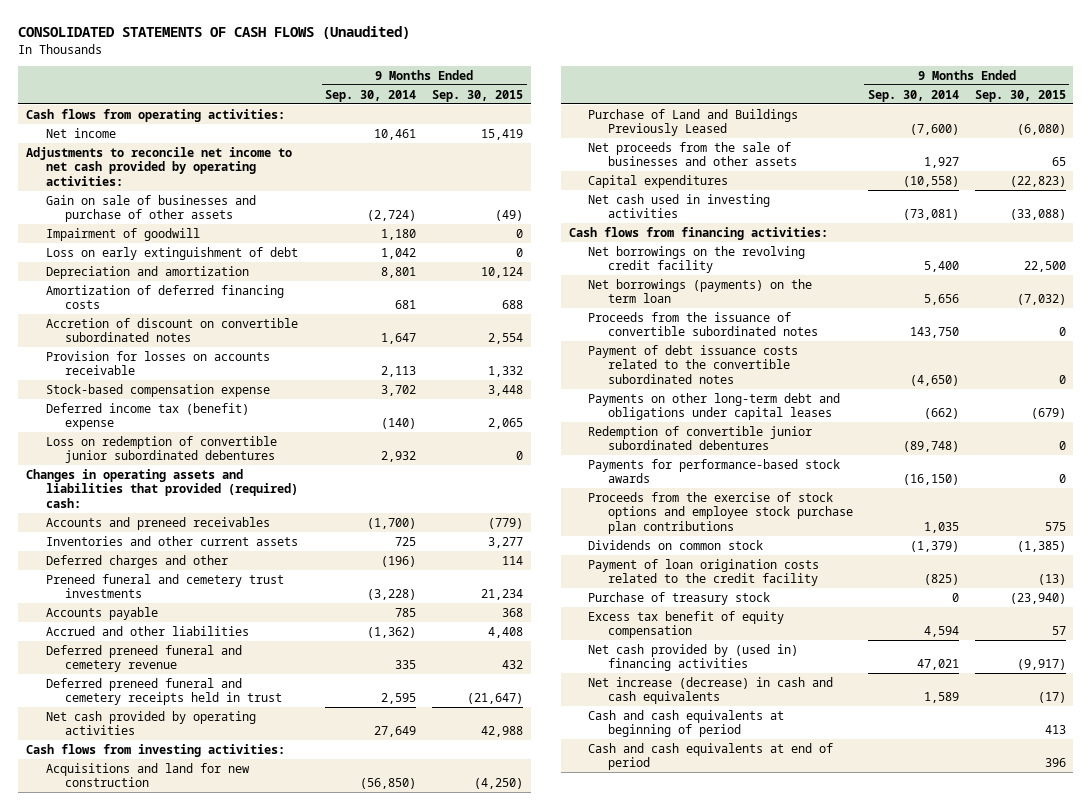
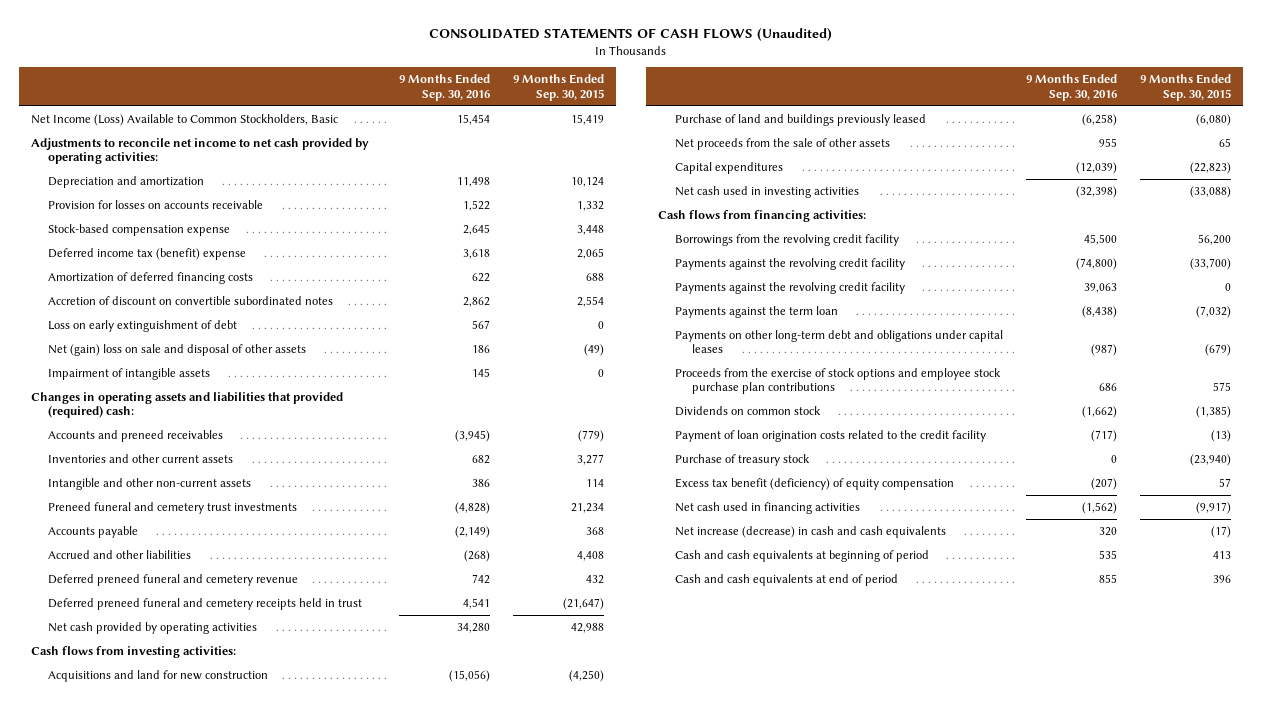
[325,89,417,102] Sep. 30, 2014 -> none
none -> [398,74,490,101] 9 Months Ended Sep. 30, 2016
[26,108,286,122] Cash flows from operating activities: -> none
[45,127,116,138] Net income -> [30,113,338,126] Net Income (Loss) Available to Common Stockholders, Basic
[45,194,256,223] Gain on sale of businesses and purchase of other assets -> none
[45,227,200,241] Impairment of goodwill -> none
[45,435,277,464] Loss on redemption of convertible junior subordinated debentures -> none
[45,284,284,310] Amortization of deferred financing costs -> [47,271,253,284] Amortization of deferred financing costs
[45,317,298,343] Accretion of discount on convertible subordinated notes -> [47,295,333,305] Accretion of discount on convertible subordinated notes
[45,246,298,260] Loss on early extinguishment of debt -> [47,319,237,332] Loss on early extinguishment of debt
none -> [47,343,306,356] Net (gain) loss on sale and disposal of other assets
none -> [47,367,210,380] Impairment of intangible assets
[45,554,228,568] Deferred charges and other -> [47,477,251,490] Intangible and other non-current assets
[588,108,799,137] Purchase of Land and Buildings Previously Leased -> [675,113,927,126] Purchase of land and buildings previously leased
[588,141,797,167] Net proceeds from the sale of businesses and other assets -> [675,137,891,150] Net proceeds from the sale of other assets
[588,311,818,337] Proceeds from the issuance of convertible subordinated notes -> none
[588,344,799,384] Payment of debt issuance costs related to the convertible subordinated notes -> none
[588,245,806,274] Net borrowings on the revolving credit facility -> [675,233,900,246] Borrowings from the revolving credit facility
[1023,261,1066,273] 22,500 -> [1198,233,1232,245] 56,200
none -> [675,257,906,270] Payments against the revolving credit facility
none -> [675,281,906,294] Payments against the revolving credit facility
[588,278,813,304] Net borrowings (payments) on the term loan -> [675,305,839,318] Payments against the term loan
[588,425,813,451] Redemption of convertible junior subordinated debentures -> none
[588,458,841,484] Payments for performance-based stock awards -> none
[588,610,785,639] Excess tax benefit of equity compensation -> [675,477,955,490] Excess tax benefit (deficiency) of equity compensation
[588,643,799,672] Net cash provided by (used in) financing activities -> [675,501,861,514] Net cash used in financing activities

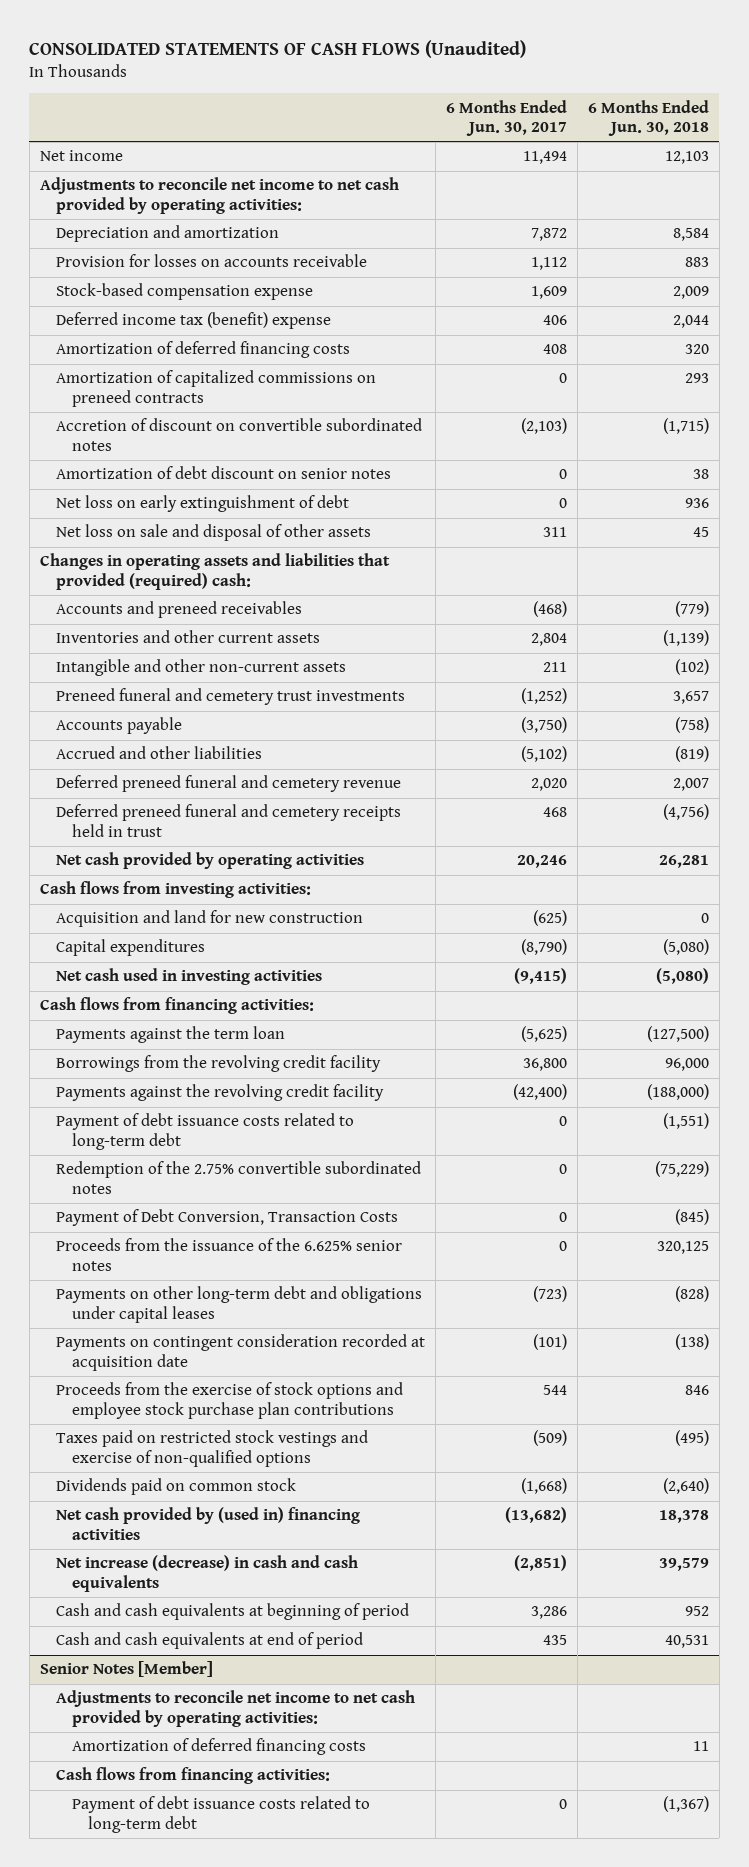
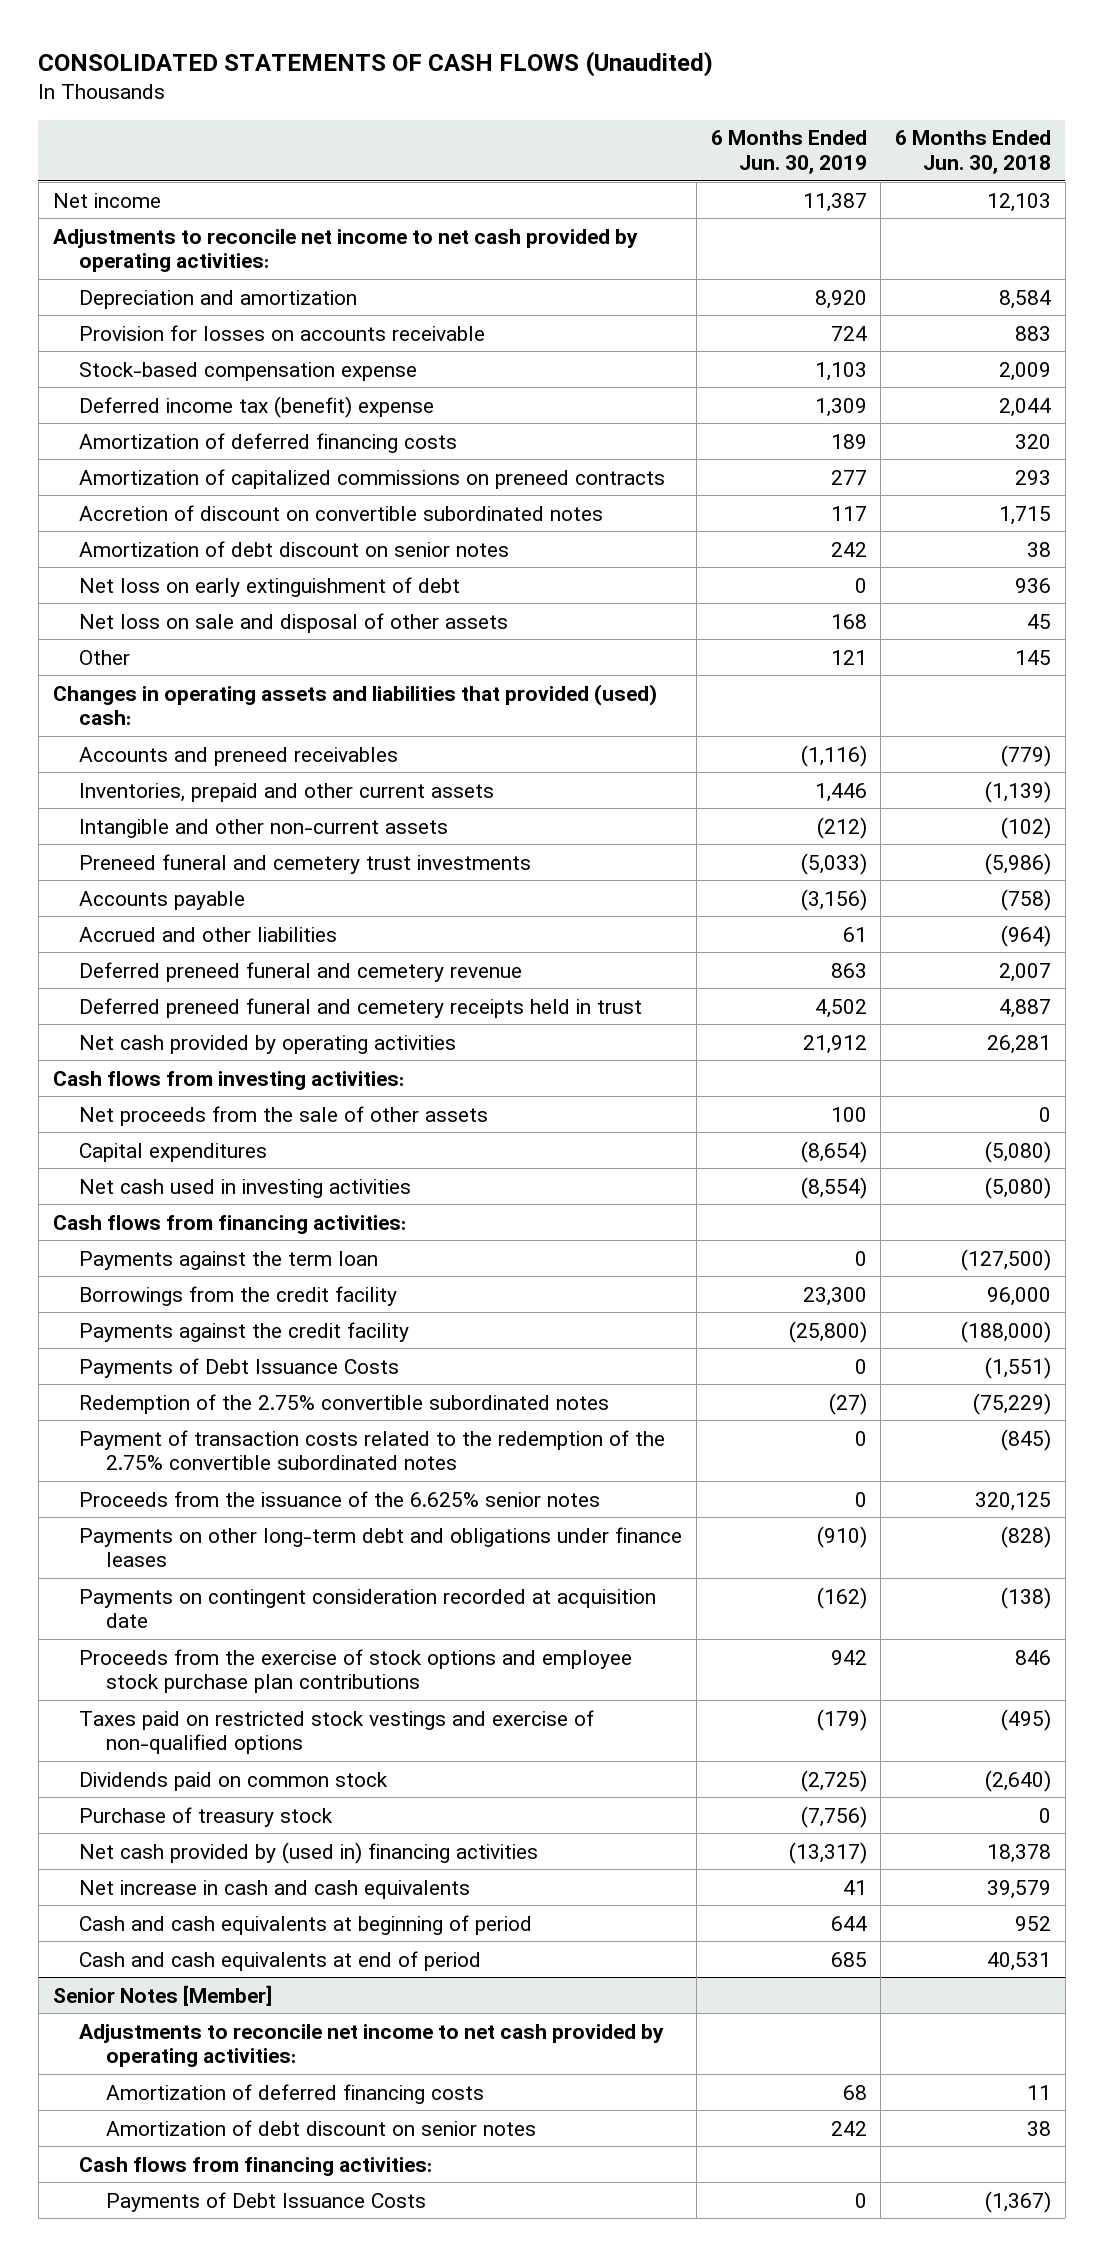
[445,99,567,137] 6 Months Ended Jun. 30, 2017 -> none
none -> [710,130,867,174] 6 Months Ended Jun. 30, 2019
[662,418,709,435] (1,715) -> [999,505,1052,525] 1,715
none -> [79,649,131,665] Other
[39,553,390,590] Changes in operating assets and liabilities that provided (required) cash: -> [52,683,657,725] Changes in operating assets and liabilities that provided (used) cash:
[56,630,321,644] Inventories and other current assets -> [79,782,495,802] Inventories, prepaid and other current assets
[672,691,709,705] 3,657 -> [985,852,1052,875] (5,986)
[674,746,709,763] (819) -> [1001,924,1052,947] (964)
[662,804,709,821] (4,756) -> [999,998,1052,1018] 4,887
[56,910,364,928] Acquisition and land for new construction -> none
none -> [79,1105,489,1126] Net proceeds from the sale of other assets
[56,1055,382,1073] Borrowings from the revolving credit facility -> [79,1285,398,1306] Borrowings from the credit facility
[56,1084,385,1102] Payments against the revolving credit facility -> [79,1321,410,1342] Payments against the credit facility
[56,1113,355,1150] Payment of debt issuance costs related to long-term debt -> [79,1357,400,1378] Payments of Debt Issuance Costs
[56,1209,399,1227] Payment of Debt Conversion, Transaction Costs -> [79,1429,666,1470] Payment of transaction costs related to the redemption of the 2.75% convertible subordinated notes
[56,1286,423,1323] Payments on other long-term debt and obligations under capital leases -> [79,1526,683,1567] Payments on other long-term debt and obligations under finance leases
none -> [79,1806,334,1827] Purchase of treasury stock
[56,1555,359,1592] Net increase (decrease) in cash and cash equivalents -> [79,1879,471,1899] Net increase in cash and cash equivalents
none -> [105,2119,536,2136] Amortization of debt discount on senior notes
[72,1796,371,1833] Payment of debt issuance costs related to long-term debt -> [105,2191,426,2212] Payments of Debt Issuance Costs

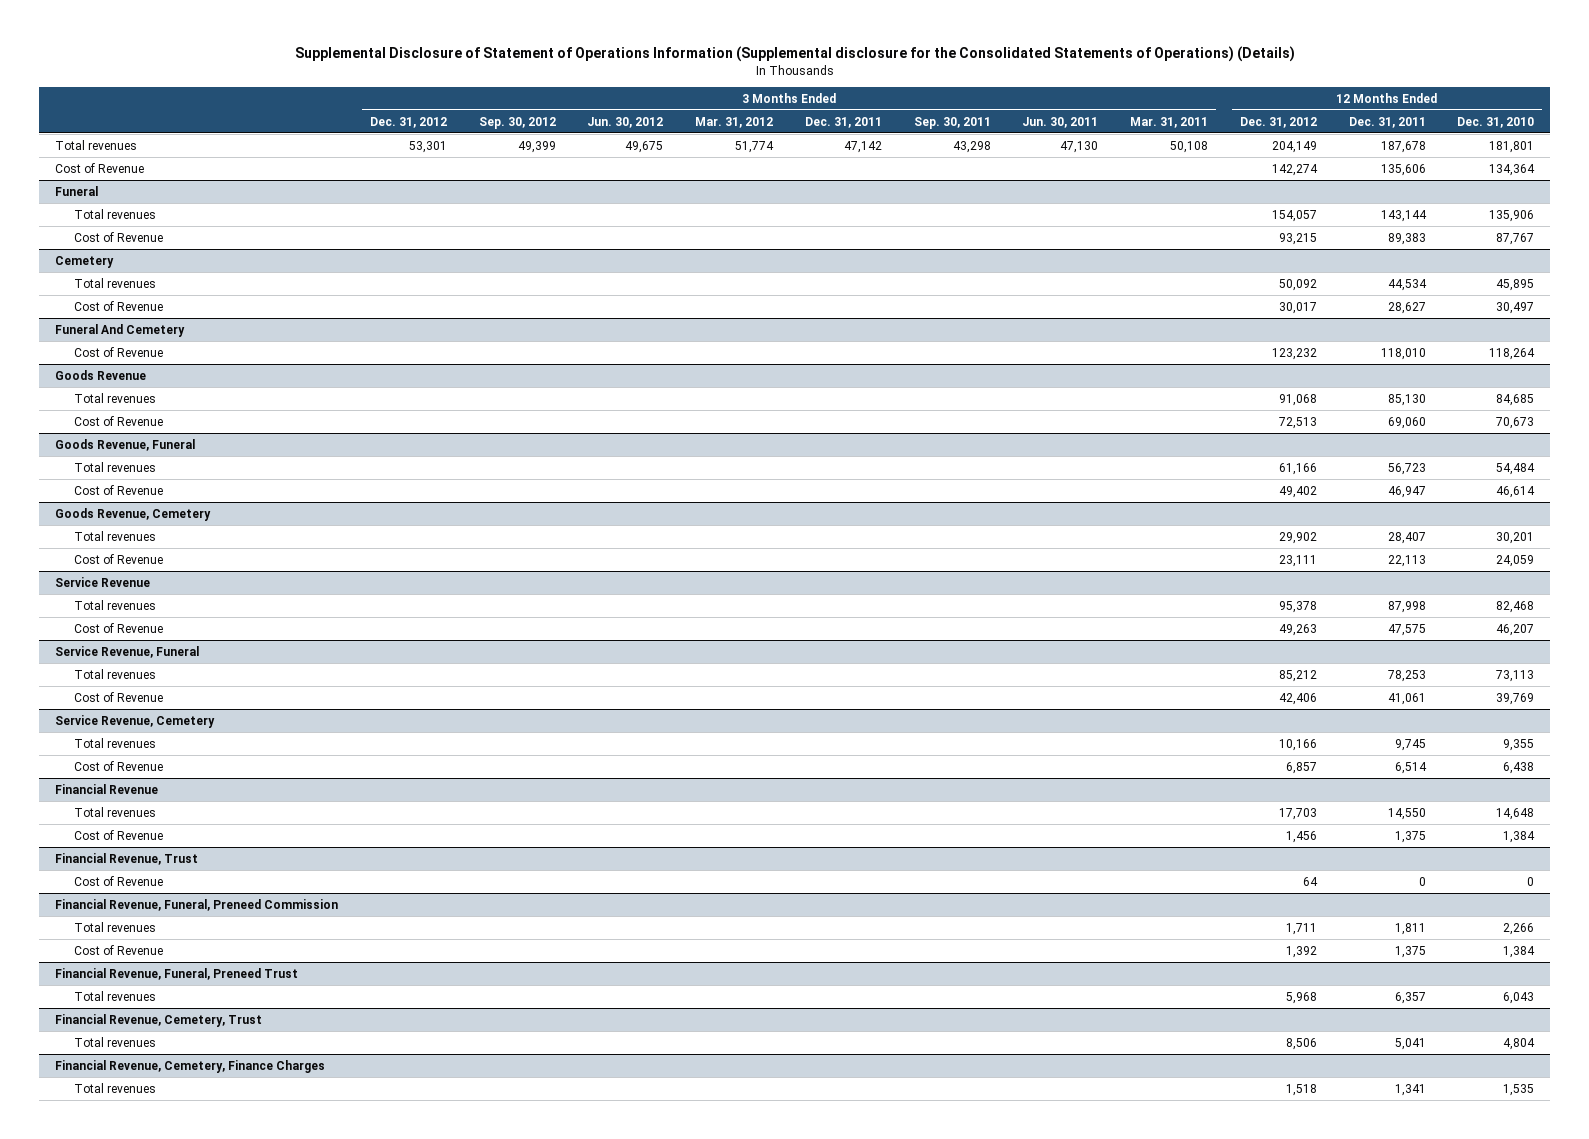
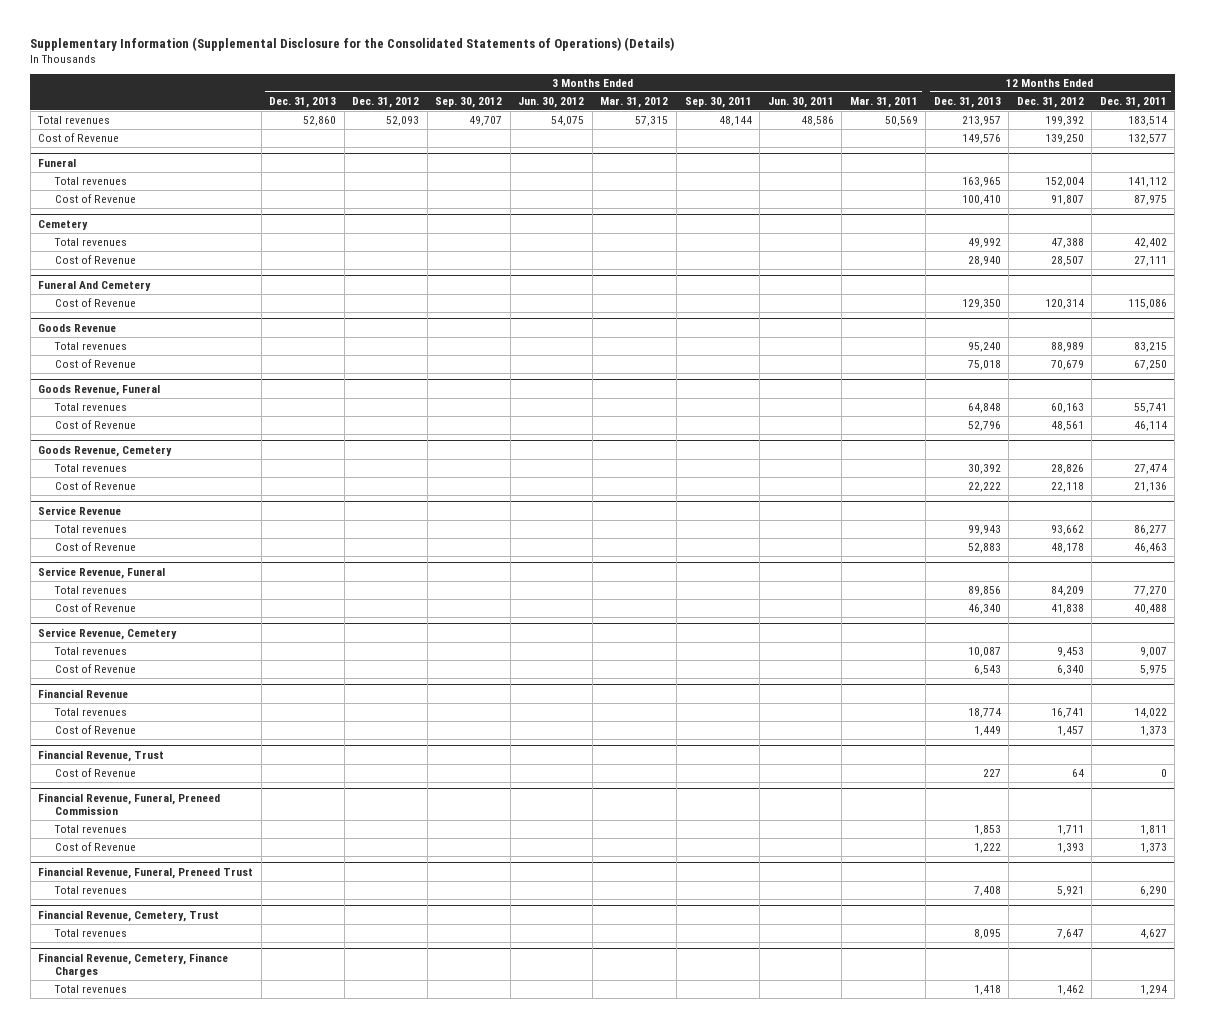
[294,46,1295,63] Supplemental Disclosure of Statement of Operations Information (Supplemental disclosure for the Consolidated Statements of Operations) (Details) -> [30,36,675,51] Supplementary Information (Supplemental Disclosure for the Consolidated Statements of Operations) (Details)
[804,116,882,128] Dec. 31, 2011 -> none
[1457,116,1535,128] Dec. 31, 2010 -> none
none -> [269,96,337,108] Dec. 31, 2013
none -> [933,96,1001,108] Dec. 31, 2013
[408,140,447,153] 53,301 -> [386,115,420,126] 52,093
[517,140,556,153] 49,399 -> [469,115,503,126] 49,707
[625,140,664,153] 49,675 -> [551,115,585,126] 54,075
[735,140,775,153] 51,774 -> [635,115,669,126] 57,315
[952,140,991,153] 43,298 -> [718,115,752,126] 48,144
[1060,140,1099,153] 47,130 -> [800,115,834,126] 48,586
[1170,140,1209,153] 50,108 -> [884,115,918,126] 50,569
[1271,140,1317,153] 204,149 -> [1044,115,1084,126] 199,392
[1380,140,1426,153] 187,678 -> [1127,115,1167,126] 183,514
[1271,163,1318,176] 142,274 -> [1044,133,1084,144] 139,250
[1380,163,1426,176] 135,606 -> [1127,133,1167,144] 132,577
[1271,209,1317,222] 154,057 -> [1044,176,1084,187] 152,004
[1380,209,1427,222] 143,144 -> [1127,176,1167,187] 141,112
[1278,232,1317,245] 93,215 -> [1050,194,1084,205] 91,807
[1387,232,1426,245] 89,383 -> [1133,194,1167,205] 87,975
[1278,278,1317,291] 50,092 -> [1050,237,1084,248] 47,388
[1387,278,1427,291] 44,534 -> [1133,237,1167,248] 42,402
[1278,301,1317,314] 30,017 -> [1050,255,1084,266] 28,507
[1387,301,1426,314] 28,627 -> [1133,255,1167,266] 27,111
[1271,347,1317,360] 123,232 -> [1044,298,1084,309] 120,314
[1380,347,1426,360] 118,010 -> [1127,298,1167,309] 115,086
[1278,393,1317,406] 91,068 -> [1050,341,1084,352] 88,989
[1387,393,1426,406] 85,130 -> [1133,341,1167,352] 83,215
[1278,416,1317,429] 72,513 -> [1050,359,1084,370] 70,679
[1387,416,1426,429] 69,060 -> [1133,359,1167,370] 67,250
[1278,462,1317,475] 61,166 -> [1050,402,1084,413] 60,163
[1387,462,1426,475] 56,723 -> [1133,402,1167,413] 55,741
[1278,485,1317,498] 49,402 -> [1050,420,1084,431] 48,561
[1387,485,1426,498] 46,947 -> [1133,420,1167,431] 46,114
[1278,531,1317,544] 29,902 -> [1050,463,1084,474] 28,826
[1387,531,1426,544] 28,407 -> [1133,463,1167,474] 27,474
[1278,554,1317,567] 23,111 -> [1050,481,1084,492] 22,118
[1387,554,1426,567] 22,113 -> [1133,481,1167,492] 21,136
[1278,600,1317,613] 95,378 -> [1050,524,1084,535] 93,662
[1387,600,1426,613] 87,998 -> [1133,524,1167,535] 86,277
[1278,623,1317,636] 49,263 -> [1050,542,1084,553] 48,178
[1387,623,1426,636] 47,575 -> [1133,542,1167,553] 46,463
[1278,669,1317,682] 85,212 -> [1050,585,1084,596] 84,209
[1387,669,1426,682] 78,253 -> [1133,585,1167,596] 77,270
[1278,692,1317,705] 42,406 -> [1050,603,1084,614] 41,838
[1387,692,1426,705] 41,061 -> [1133,603,1167,614] 40,488
[1278,738,1317,751] 10,166 -> [1056,646,1084,657] 9,453
[1394,738,1426,751] 9,745 -> [1139,646,1167,657] 9,007
[1285,761,1317,774] 6,857 -> [1056,664,1084,675] 6,340
[1394,761,1427,774] 6,514 -> [1139,664,1167,675] 5,975
[1278,807,1317,820] 17,703 -> [1050,707,1084,718] 16,741
[1387,807,1426,820] 14,550 -> [1133,707,1167,718] 14,022
[1285,830,1317,843] 1,456 -> [1056,725,1084,736] 1,457
[1394,830,1426,843] 1,375 -> [1139,725,1167,736] 1,373
[1285,945,1317,958] 1,392 -> [1056,842,1084,853] 1,393
[1394,945,1426,958] 1,375 -> [1139,842,1167,853] 1,373
[1285,991,1317,1004] 5,968 -> [1056,885,1084,896] 5,921
[1394,991,1426,1004] 6,357 -> [1139,885,1167,896] 6,290
[1285,1037,1317,1050] 8,506 -> [1056,928,1084,939] 7,647
[1394,1037,1426,1050] 5,041 -> [1139,928,1167,939] 4,627
[1285,1083,1317,1096] 1,518 -> [1056,984,1084,995] 1,462
[1394,1083,1426,1096] 1,341 -> [1139,984,1167,995] 1,294

